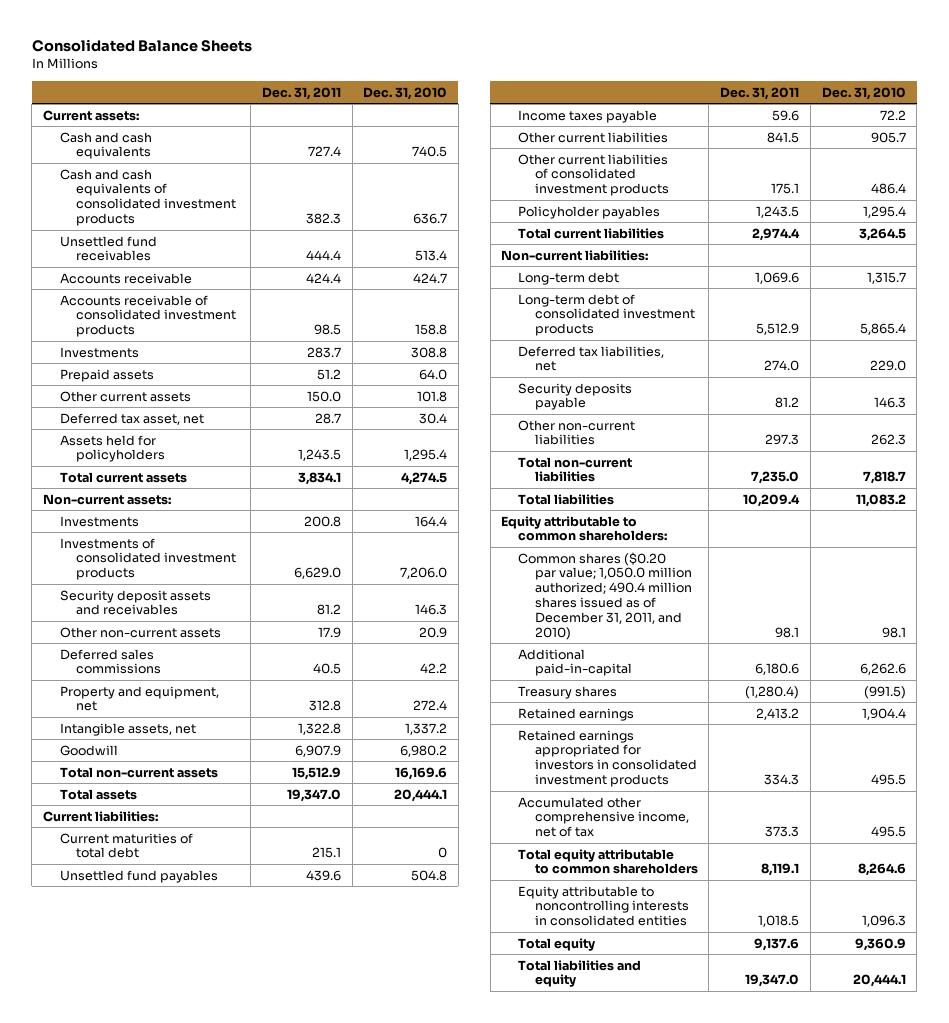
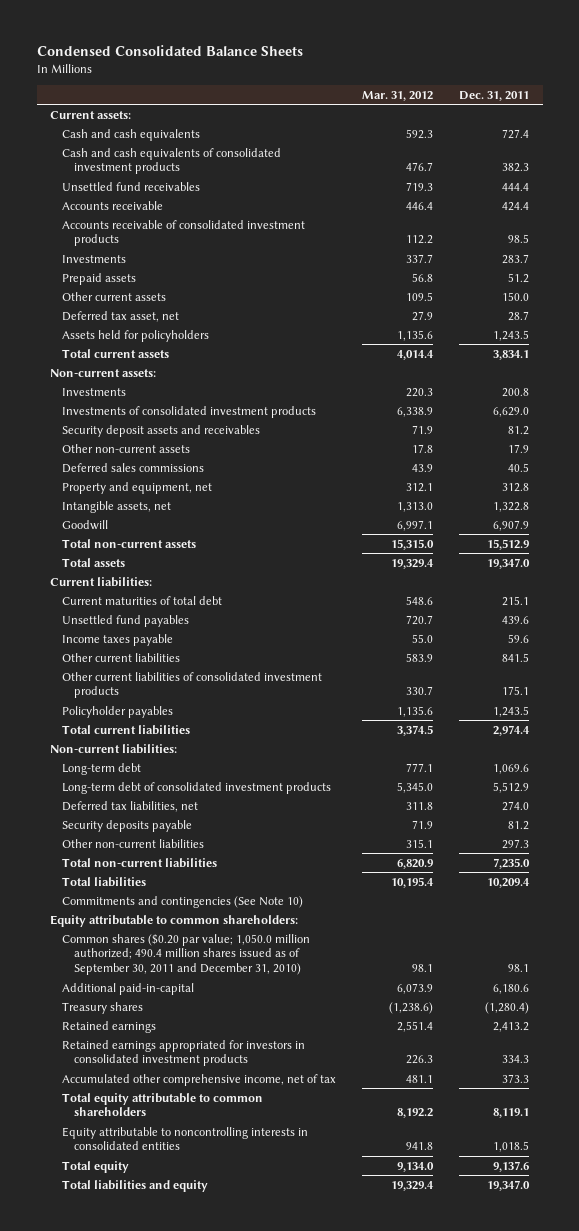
[31,39,252,53] Consolidated Balance Sheets -> [36,45,303,57] Condensed Consolidated Balance Sheets
[363,86,448,100] Dec. 31, 2010 -> none
none -> [362,90,434,101] Mar. 31, 2012
none -> [62,895,304,908] Commitments and contingencies (See Note 10)
[517,551,692,640] Common shares ($0.20 par value; 1,050.0 million authorized; 490.4 million shares issued as of December 31, 2011, and 2010) -> [62,933,311,976] Common shares ($0.20 par value; 1,050.0 million authorized; 490.4 million shares issued as of September 30, 2011 and December 31, 2010)

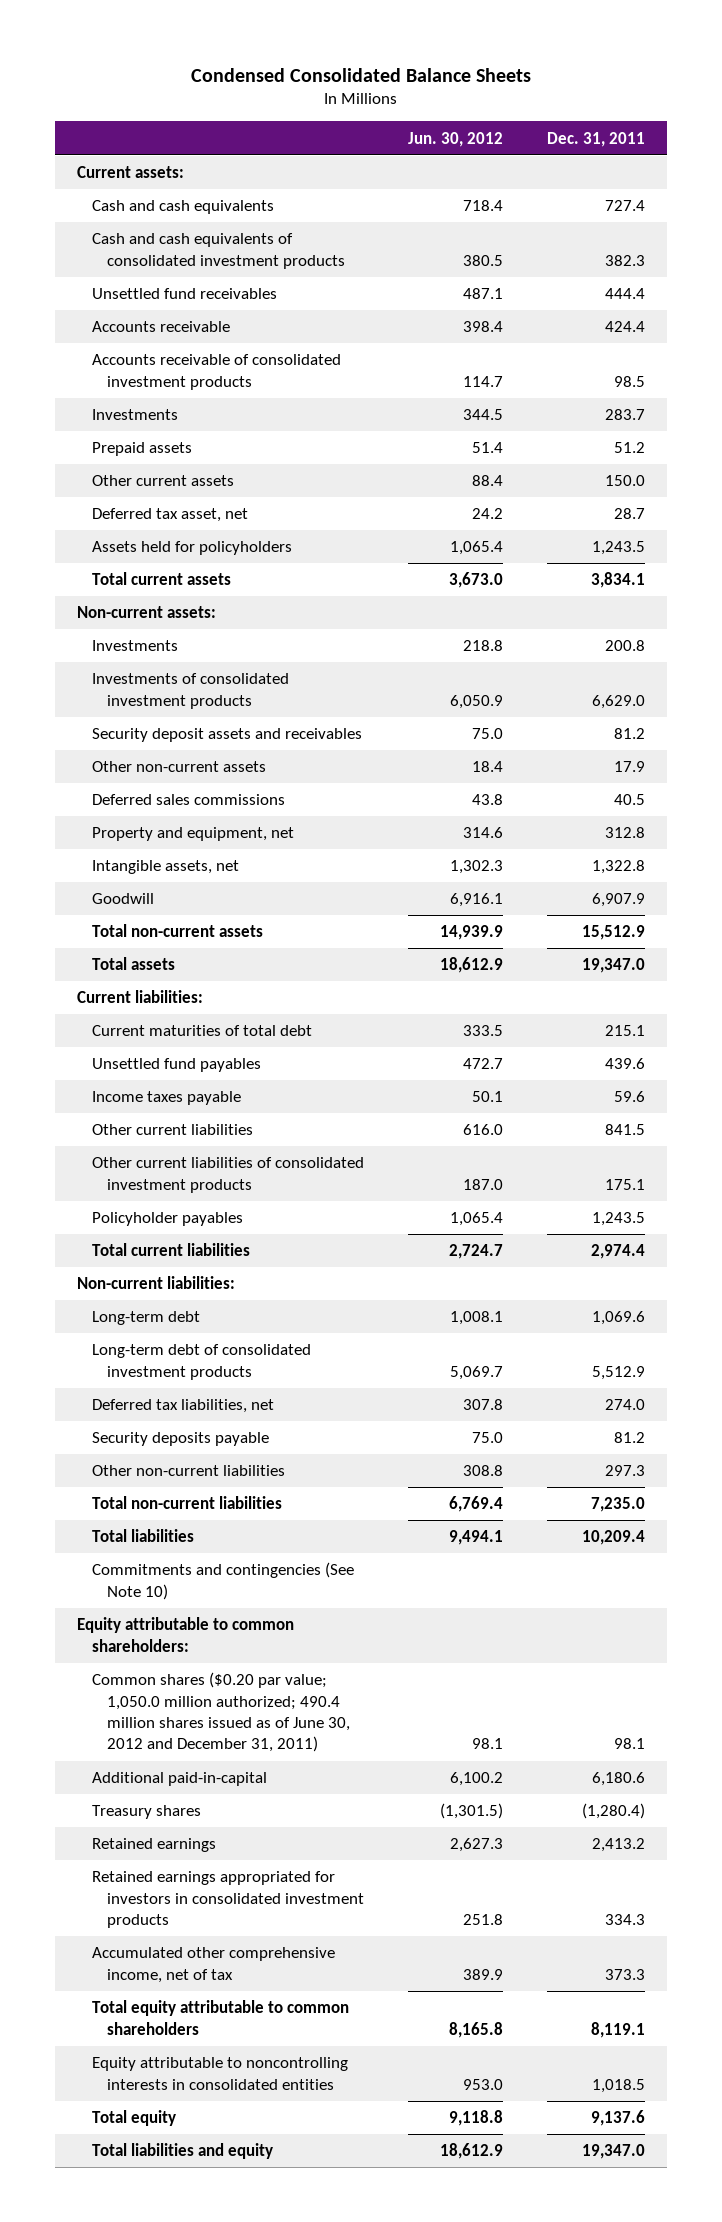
[362,90,434,101] Mar. 31, 2012 -> none
none -> [407,131,503,147] Jun. 30, 2012
[62,933,311,976] Common shares ($0.20 par value; 1,050.0 million authorized; 490.4 million shares issued as of September 30, 2011 and December 31, 2010) -> [91,1672,350,1753] Common shares ($0.20 par value; 1,050.0 million authorized; 490.4 million shares issued as of June 30, 2012 and December 31, 2011)

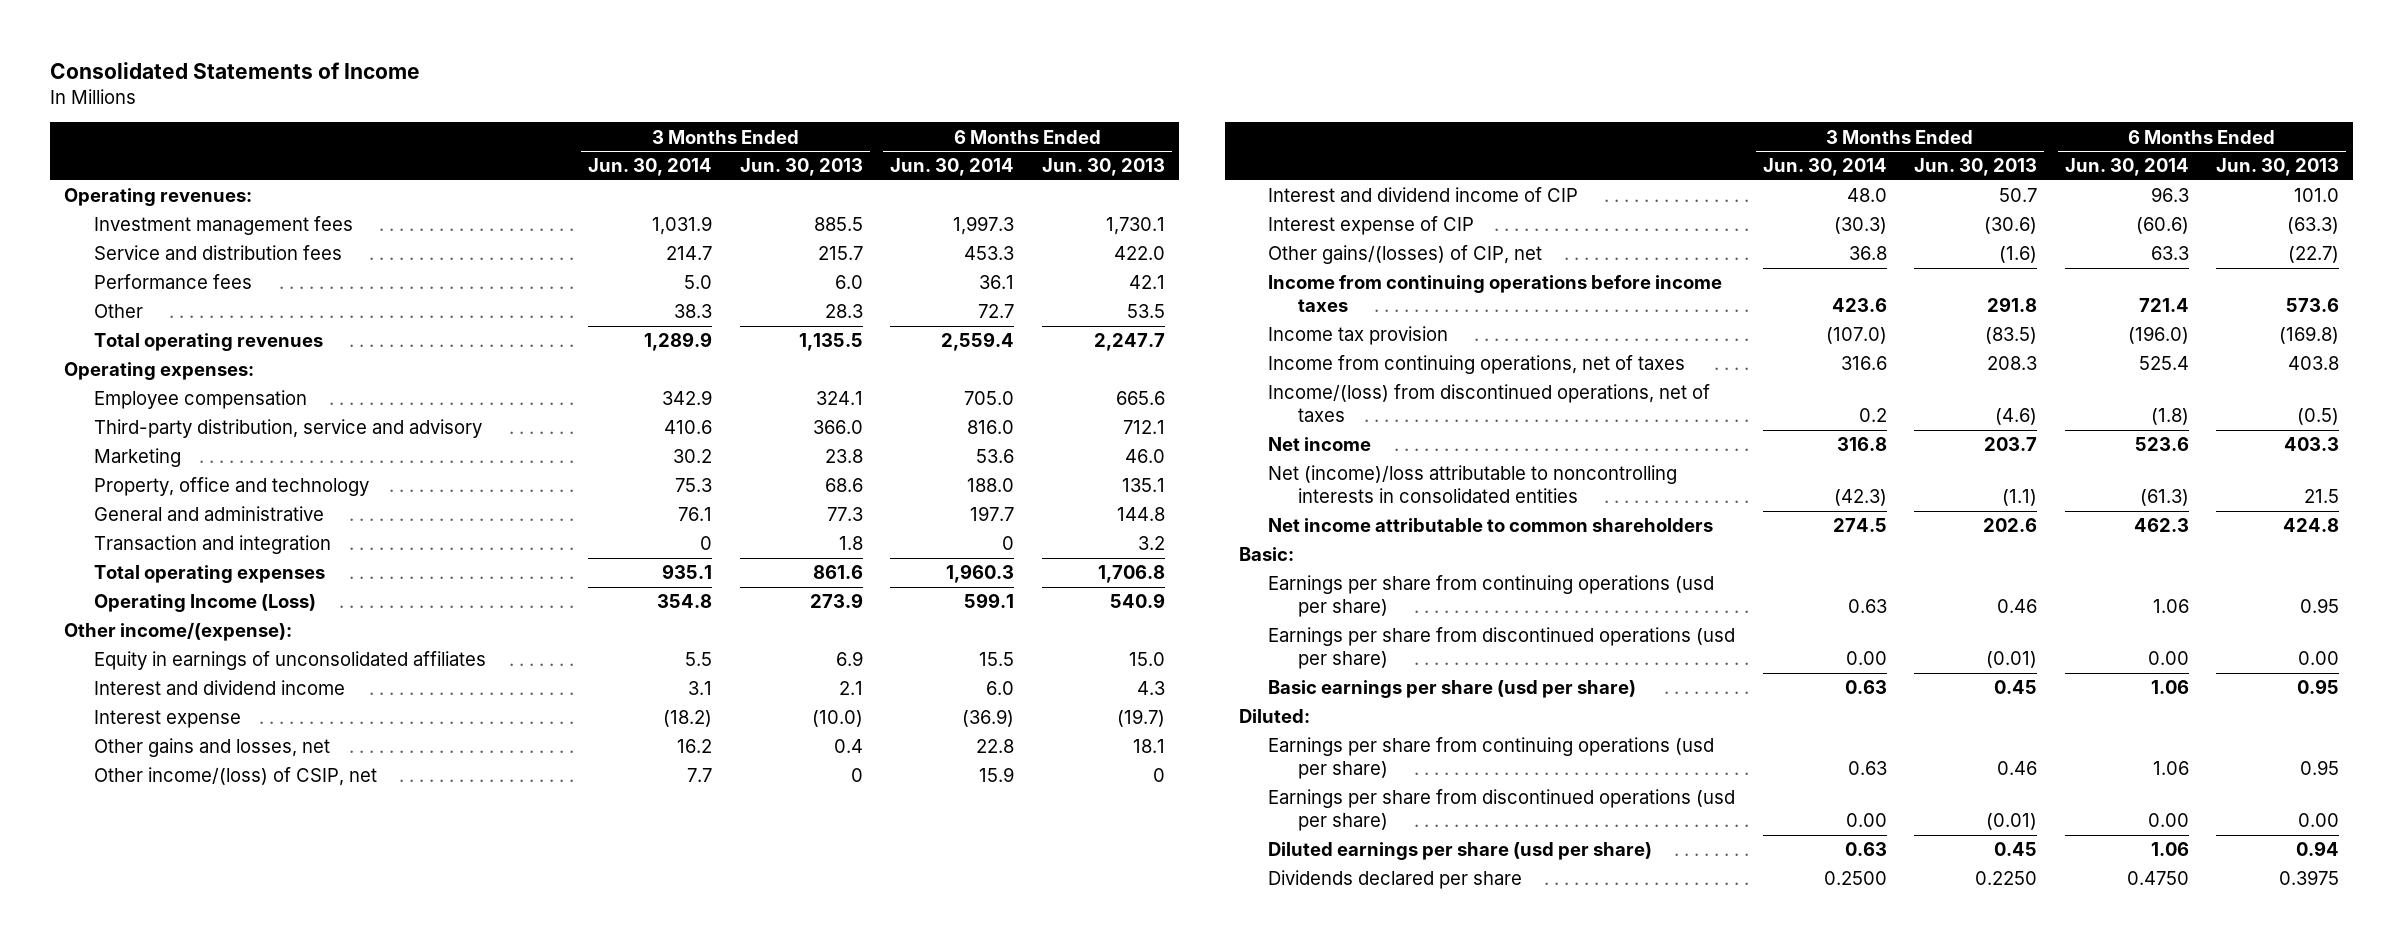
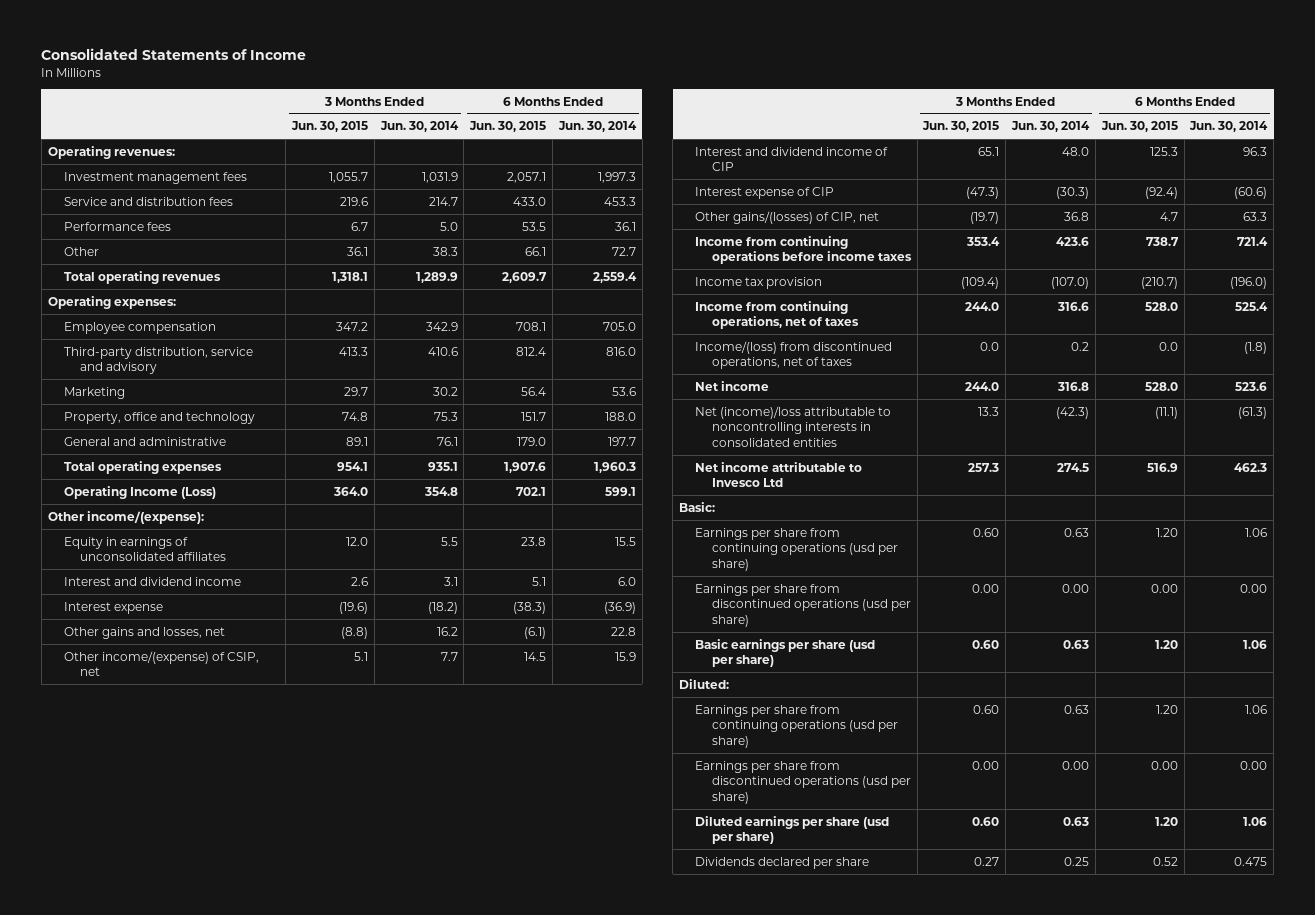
[739,158,863,177] Jun. 30, 2013 -> none
[1041,158,1165,177] Jun. 30, 2013 -> none
none -> [291,121,369,133] Jun. 30, 2015
none -> [469,121,547,133] Jun. 30, 2015
[93,535,331,555] Transaction and integration -> none
[93,767,377,787] Other income/(loss) of CSIP, net -> [64,650,260,677] Other income/(expense) of CSIP, net
[1268,518,1714,533] Net income attributable to common shareholders -> [695,461,863,488] Net income attributable to Invesco Ltd
[1823,871,1887,886] 0.2500 -> [1064,856,1090,866] 0.25
[2126,871,2189,886] 0.4750 -> [1234,856,1268,866] 0.475

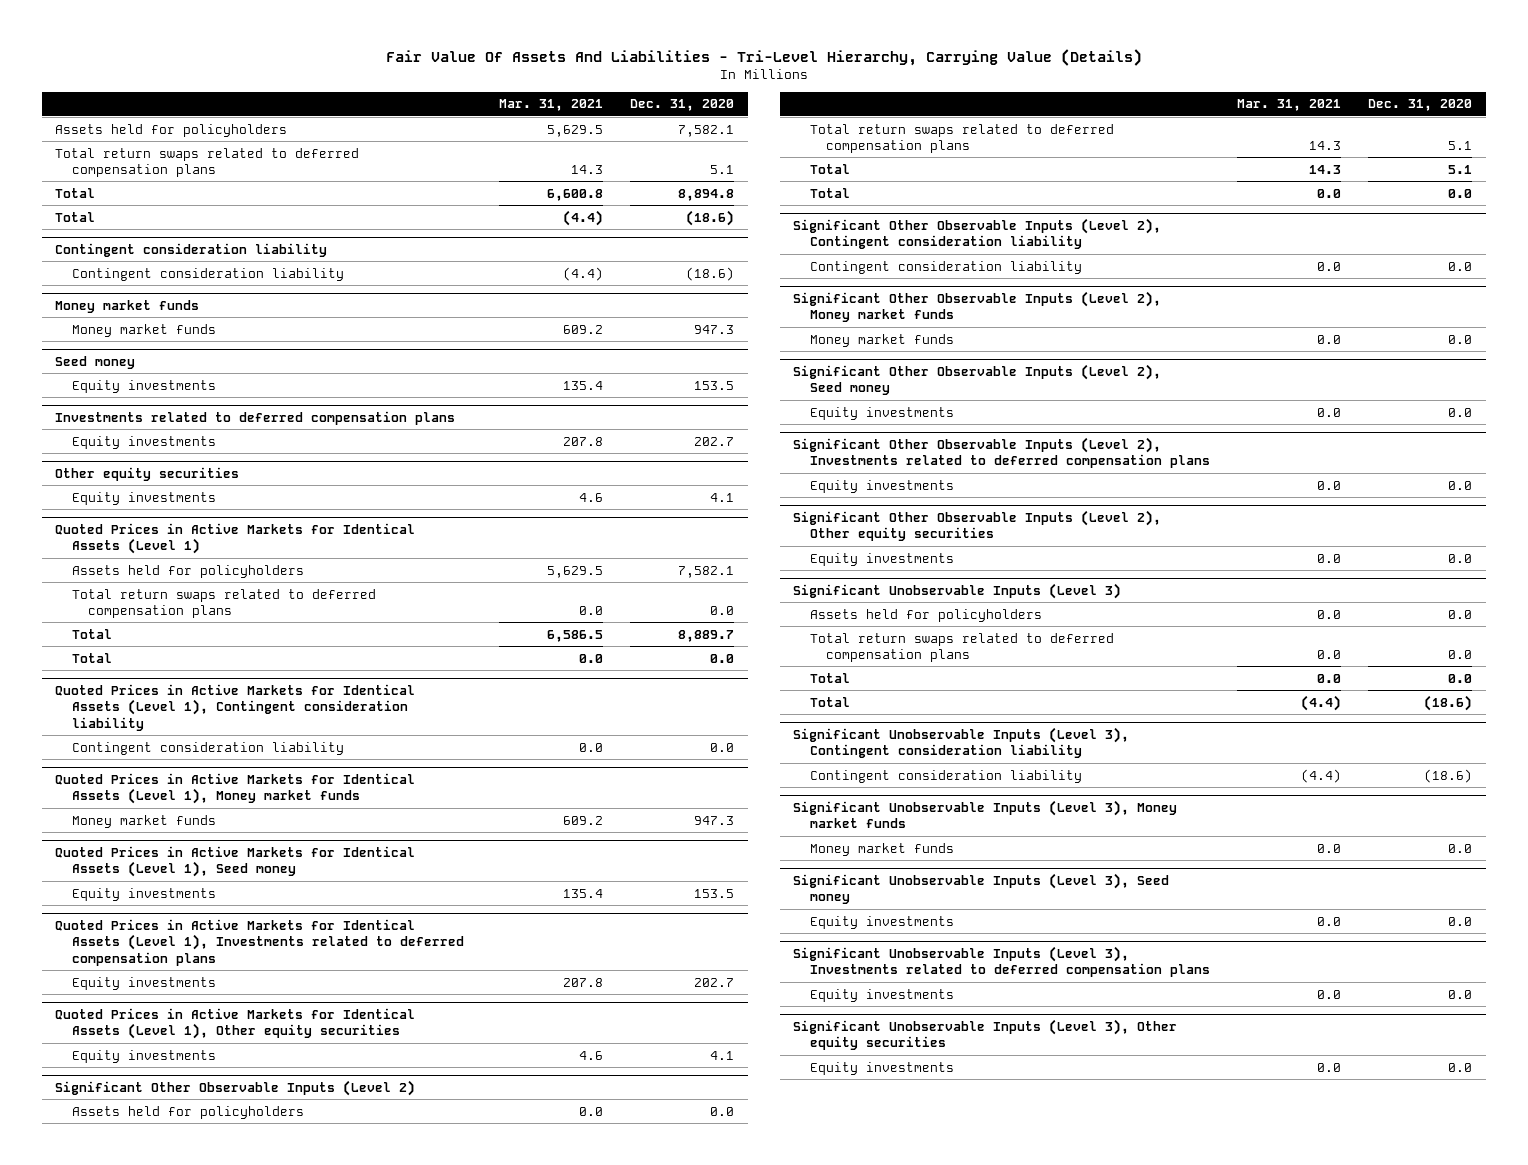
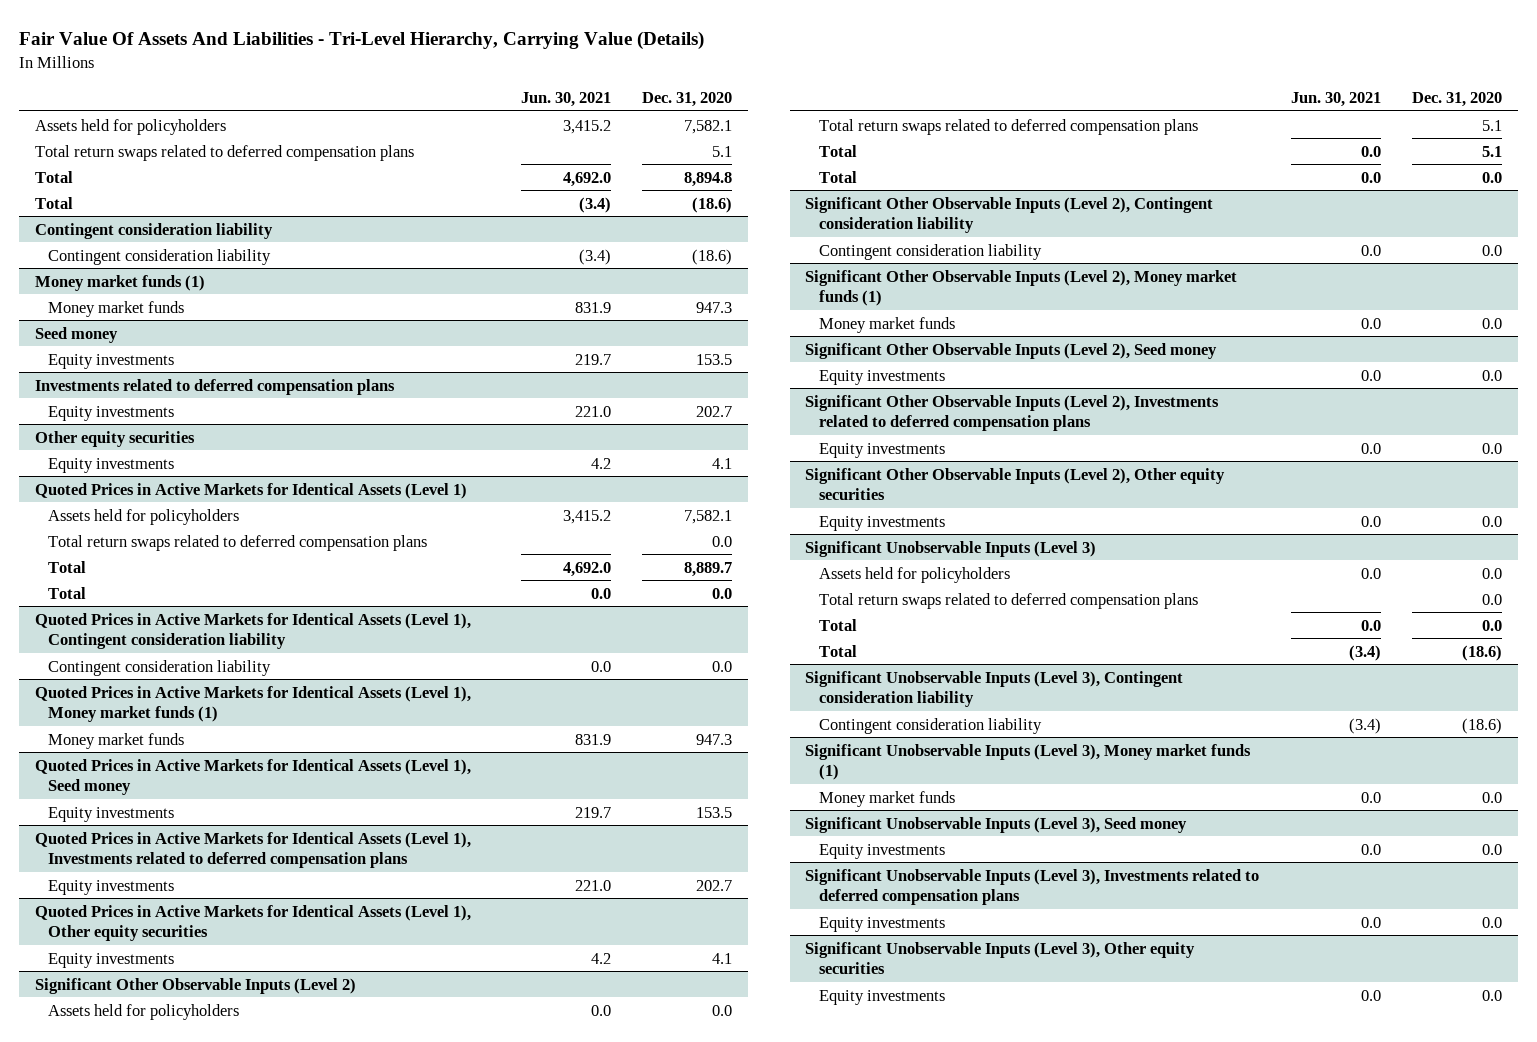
[498,99,603,112] Mar. 31, 2021 -> none
none -> [520,91,611,107] Jun. 30, 2021
[55,299,200,313] Money market funds -> [35,274,206,291] Money market funds (1)
[55,772,416,805] Quoted Prices in Active Markets for Identical Assets (Level 1), Money market funds -> [35,685,472,723] Quoted Prices in Active Markets for Identical Assets (Level 1), Money market funds (1)
[793,290,1162,323] Significant Other Observable Inputs (Level 2), Money market funds -> [805,269,1238,307] Significant Other Observable Inputs (Level 2), Money market funds (1)
[793,799,1178,829] Significant Unobservable Inputs (Level 3), Money market funds -> [805,743,1252,781] Significant Unobservable Inputs (Level 3), Money market funds (1)

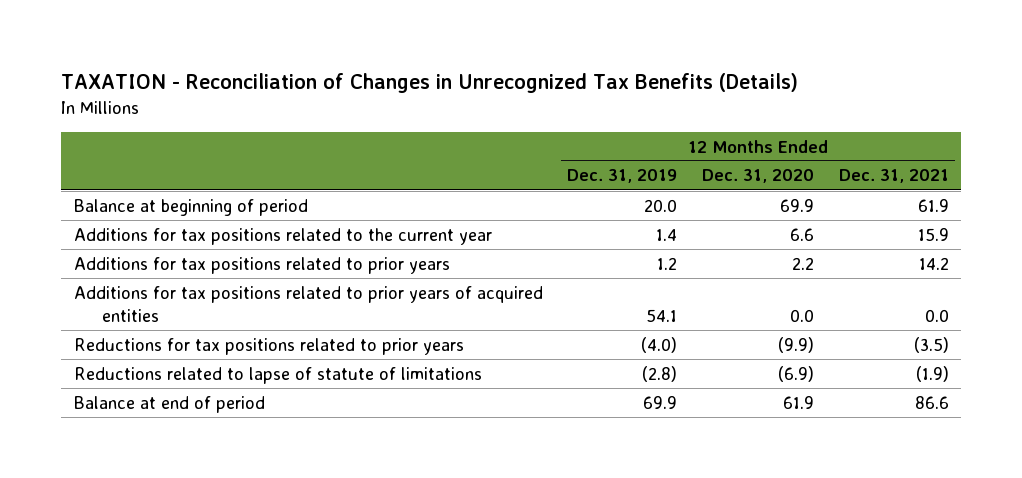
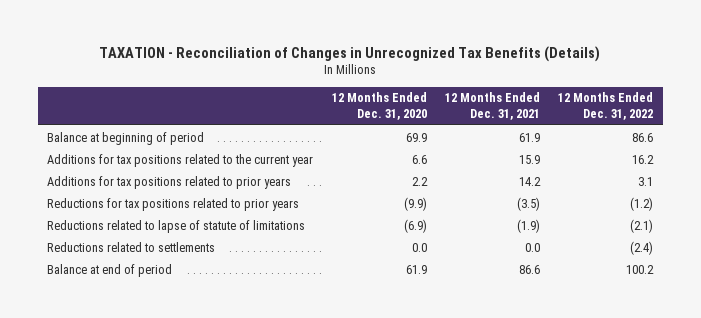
[567,169,678,184] Dec. 31, 2019 -> none
none -> [558,92,654,121] 12 Months Ended Dec. 31, 2022
[73,285,543,322] Additions for tax positions related to prior years of acquired entities -> none
none -> [47,241,216,252] Reductions related to settlements

